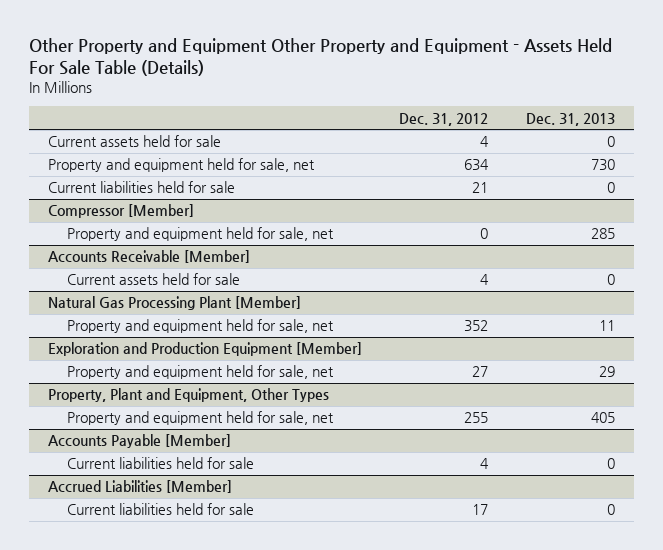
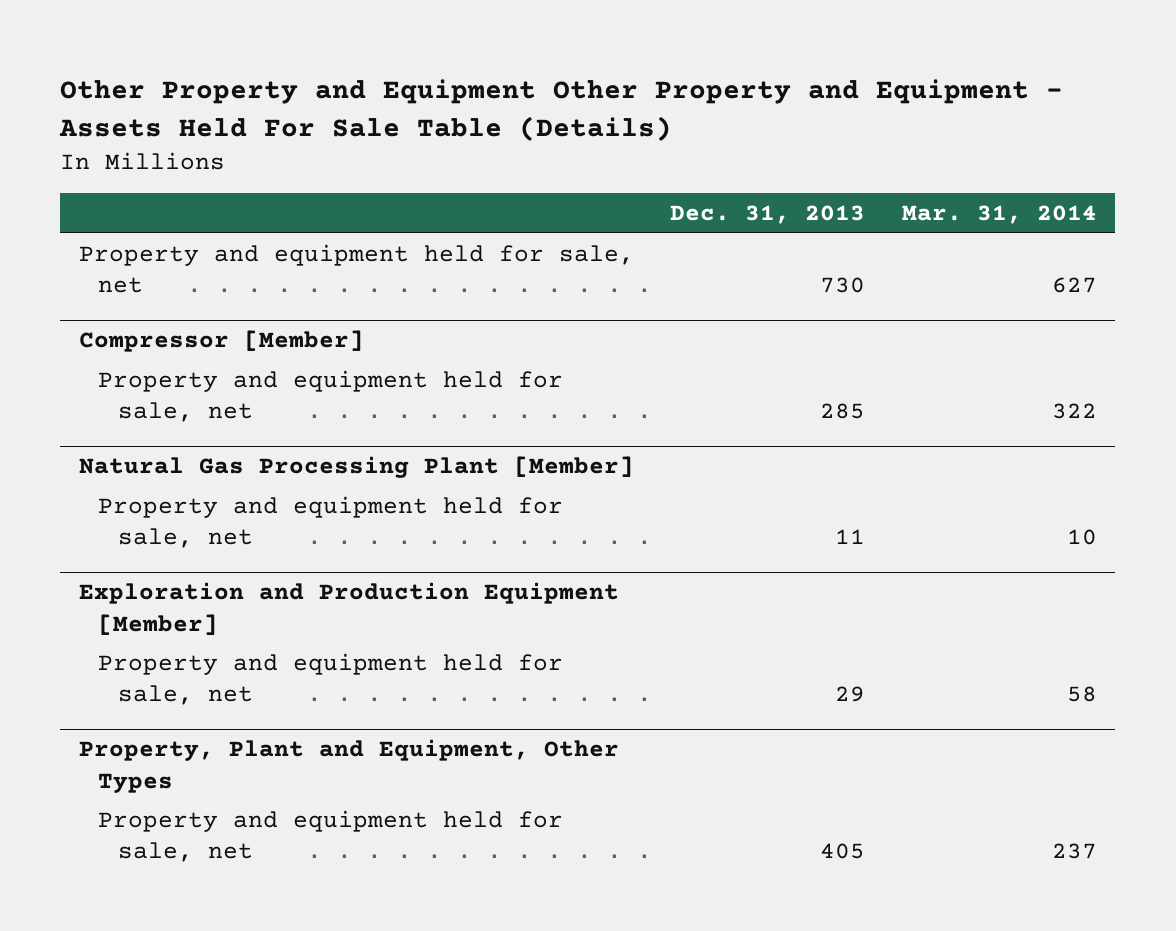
[399,112,489,126] Dec. 31, 2012 -> none
none -> [901,205,1097,225] Mar. 31, 2014
[47,135,221,148] Current assets held for sale -> none
[47,181,235,194] Current liabilities held for sale -> none
[47,250,250,264] Accounts Receivable [Member] -> none
[67,273,241,286] Current assets held for sale -> none
[47,434,231,449] Accounts Payable [Member] -> none
[67,457,255,470] Current liabilities held for sale -> none
[47,480,232,494] Accrued Liabilities [Member] -> none
[67,503,255,516] Current liabilities held for sale -> none

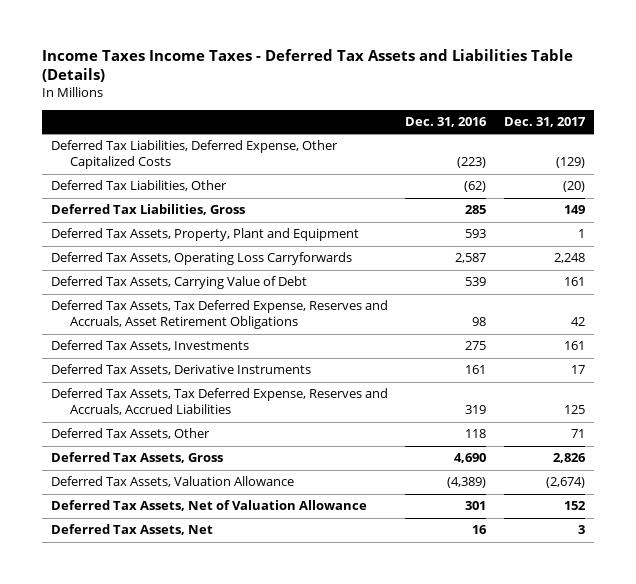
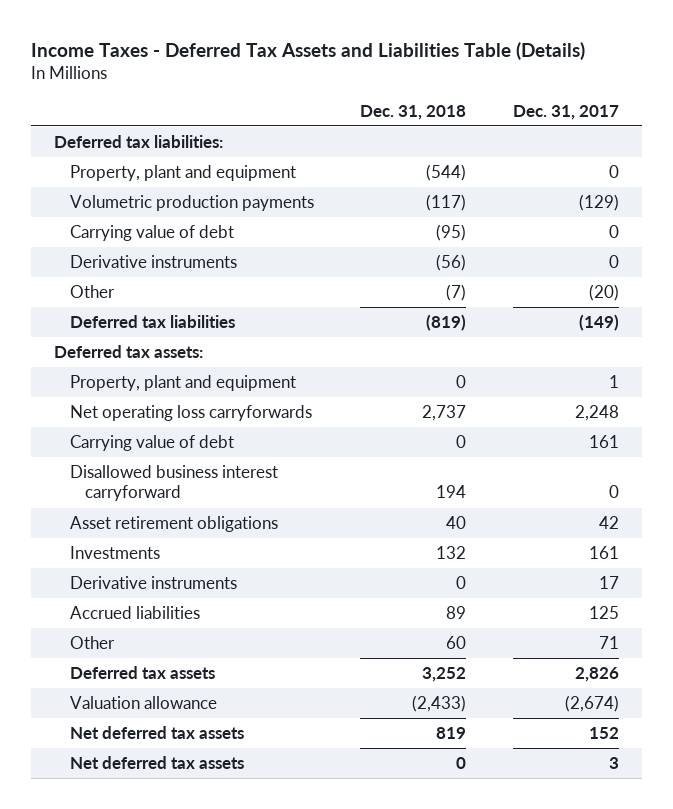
[41,49,573,83] Income Taxes Income Taxes - Deferred Tax Assets and Liabilities Table (Details) -> [30,41,585,60] Income Taxes - Deferred Tax Assets and Liabilities Table (Details)
[405,116,488,127] Dec. 31, 2016 -> none
none -> [360,104,467,120] Dec. 31, 2018
none -> [54,135,224,149] Deferred tax liabilities:
none -> [69,165,296,182] Property, plant and equipment
[50,140,338,170] Deferred Tax Liabilities, Deferred Expense, Other Capitalized Costs -> [69,195,314,212] Volumetric production payments
none -> [69,225,234,242] Carrying value of debt
none -> [69,255,237,269] Derivative instruments
[50,180,227,192] Deferred Tax Liabilities, Other -> [69,285,115,299] Other
[50,204,245,216] Deferred Tax Liabilities, Gross -> [69,315,235,329] Deferred tax liabilities
[564,205,586,215] 149 -> [578,314,619,332] (149)
none -> [54,345,204,359] Deferred tax assets:
[50,228,359,242] Deferred Tax Assets, Property, Plant and Equipment -> [69,375,296,392] Property, plant and equipment
[50,252,352,266] Deferred Tax Assets, Operating Loss Carryforwards -> [69,405,312,422] Net operating loss carryforwards
[50,276,307,290] Deferred Tax Assets, Carrying Value of Debt -> [69,435,234,452] Carrying value of debt
none -> [69,465,278,502] Disallowed business interest carryforward
[50,300,388,330] Deferred Tax Assets, Tax Deferred Expense, Reserves and Accruals, Asset Retirement Obligations -> [69,516,278,533] Asset retirement obligations
[50,340,249,352] Deferred Tax Assets, Investments -> [69,546,160,560] Investments
[50,364,311,376] Deferred Tax Assets, Derivative Instruments -> [69,576,237,590] Derivative instruments
[50,388,388,416] Deferred Tax Assets, Tax Deferred Expense, Reserves and Accruals, Accrued Liabilities -> [69,606,200,620] Accrued liabilities
[50,428,210,440] Deferred Tax Assets, Other -> [69,636,115,650] Other
[50,452,223,464] Deferred Tax Assets, Gross -> [69,666,215,680] Deferred tax assets
[50,476,294,488] Deferred Tax Assets, Valuation Allowance -> [69,696,217,710] Valuation allowance
[50,500,367,512] Deferred Tax Assets, Net of Valuation Allowance -> [69,726,244,740] Net deferred tax assets
[50,524,213,536] Deferred Tax Assets, Net -> [69,756,244,770] Net deferred tax assets

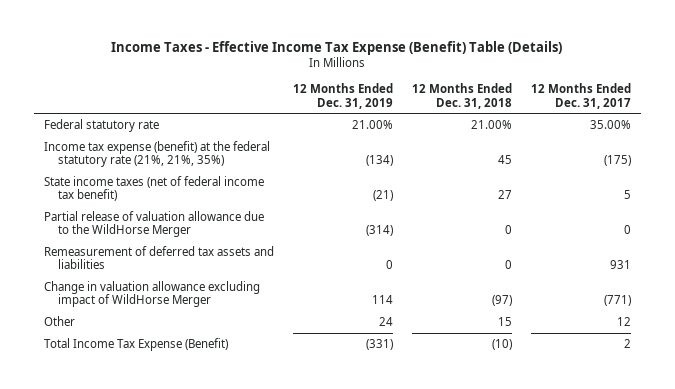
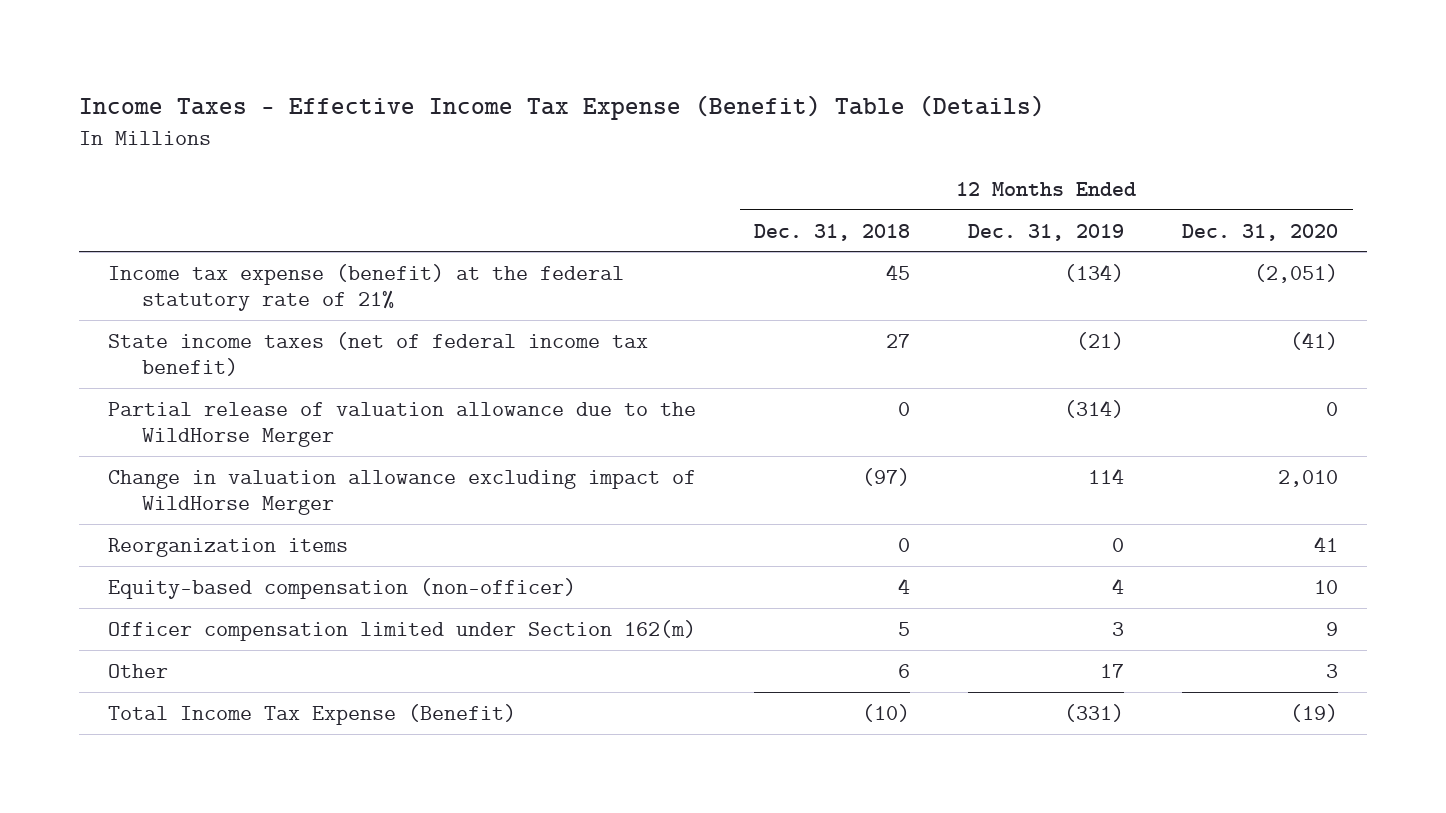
[531,83,632,109] 12 Months Ended Dec. 31, 2017 -> none
none -> [1182,223,1339,241] Dec. 31, 2020
[43,118,159,132] Federal statutory rate -> none
[43,140,270,168] Income tax expense (benefit) at the federal statutory rate (21%, 21%, 35%) -> [108,263,625,312] Income tax expense (benefit) at the federal statutory rate of 21%
[43,245,274,270] Remeasurement of deferred tax assets and liabilities -> none
none -> [108,537,349,557] Reorganization items
none -> [108,577,577,599] Equity-based compensation (non-officer)
none -> [108,619,697,641] Officer compensation limited under Section 162(m)
[378,316,393,326] 24 -> [1100,663,1125,678] 17
[498,316,513,326] 15 -> [898,663,911,678] 6

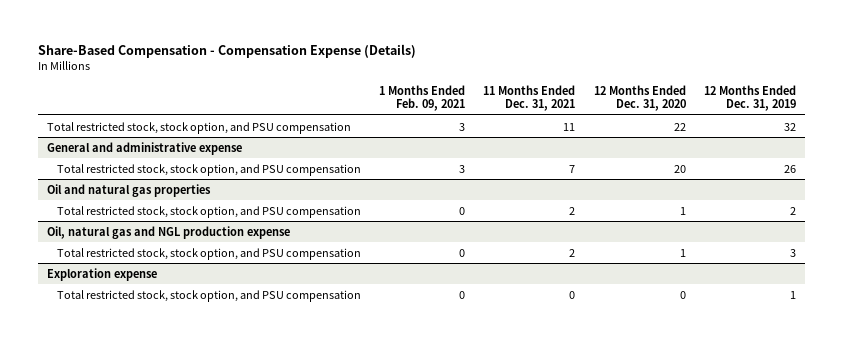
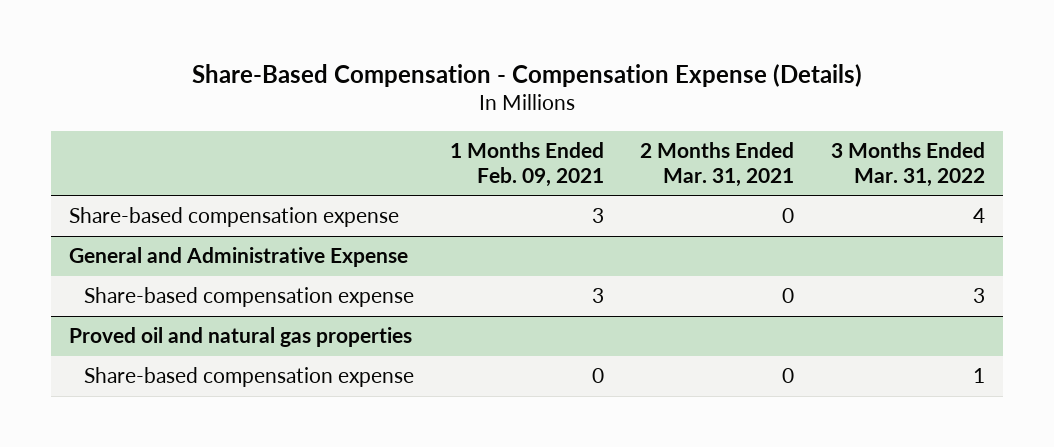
[483,85,576,112] 11 Months Ended Dec. 31, 2021 -> none
[593,85,686,112] 12 Months Ended Dec. 31, 2020 -> none
[703,85,796,112] 12 Months Ended Dec. 31, 2019 -> none
none -> [640,142,795,187] 2 Months Ended Mar. 31, 2021
none -> [830,142,985,187] 3 Months Ended Mar. 31, 2022
[46,225,290,239] Oil, natural gas and NGL production expense -> none
[57,247,362,260] Total restricted stock, stock option, and PSU compensation -> none
[46,267,157,281] Exploration expense -> none
[57,289,362,302] Total restricted stock, stock option, and PSU compensation -> none
[46,121,351,134] Total restricted stock, stock option, and PSU compensation -> [68,207,399,228] Share-based compensation expense
[46,141,242,155] General and administrative expense -> [68,247,408,268] General and Administrative Expense
[57,163,362,176] Total restricted stock, stock option, and PSU compensation -> [83,287,414,308] Share-based compensation expense
[46,183,211,197] Oil and natural gas properties -> [68,327,412,348] Proved oil and natural gas properties
[57,205,362,218] Total restricted stock, stock option, and PSU compensation -> [83,367,414,388] Share-based compensation expense

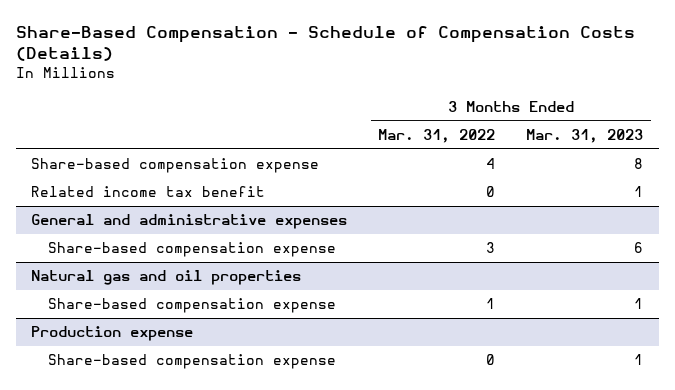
[191,63,862,87] Share-Based Compensation - Compensation Expense (Details) -> [15,25,635,62] Share-Based Compensation - Schedule of Compensation Costs (Details)
[450,142,605,187] 1 Months Ended Feb. 09, 2021 -> none
[640,142,795,187] 2 Months Ended Mar. 31, 2021 -> none
none -> [526,128,644,143] Mar. 31, 2023
none -> [31,186,266,198] Related income tax benefit
[68,247,408,268] General and Administrative Expense -> [31,214,348,230] General and administrative expenses
[68,327,412,348] Proved oil and natural gas properties -> [31,270,302,286] Natural gas and oil properties
none -> [31,326,194,342] Production expense
none -> [48,354,337,370] Share-based compensation expense

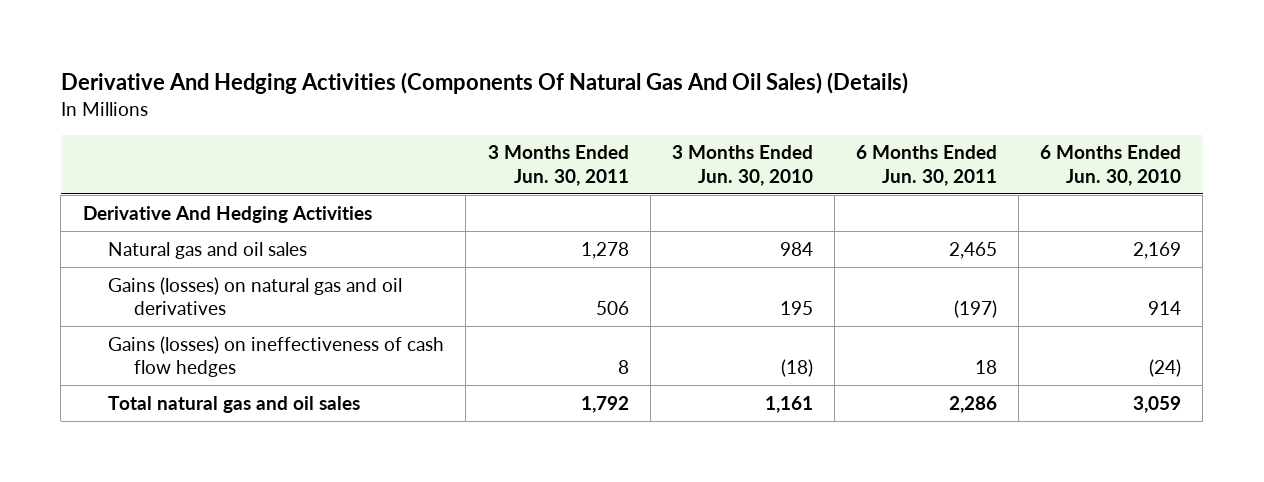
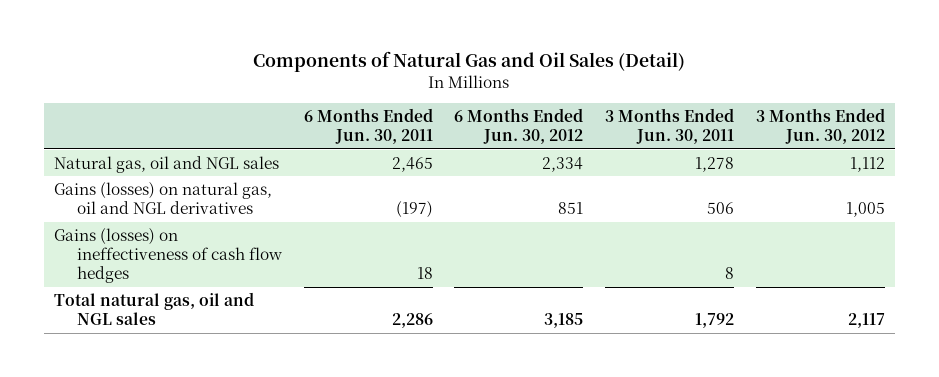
[60,72,908,95] Derivative And Hedging Activities (Components Of Natural Gas And Oil Sales) (Details) -> [253,51,686,73] Components of Natural Gas and Oil Sales (Detail)
[671,145,813,186] 3 Months Ended Jun. 30, 2010 -> none
[1040,145,1182,186] 6 Months Ended Jun. 30, 2010 -> none
none -> [454,108,584,145] 6 Months Ended Jun. 30, 2012
none -> [755,108,885,145] 3 Months Ended Jun. 30, 2012
[82,205,372,223] Derivative And Hedging Activities -> none
[108,241,308,259] Natural gas and oil sales -> [54,155,280,173] Natural gas, oil and NGL sales
[108,276,403,316] Gains (losses) on natural gas and oil derivatives -> [54,181,273,215] Gains (losses) on natural gas, oil and NGL derivatives
[108,395,361,413] Total natural gas and oil sales -> [54,291,255,326] Total natural gas, oil and NGL sales

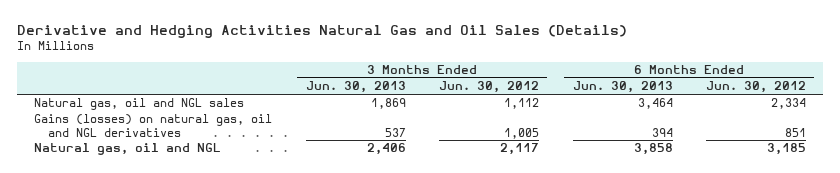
[253,51,686,73] Components of Natural Gas and Oil Sales (Detail) -> [17,24,628,38] Derivative and Hedging Activities Natural Gas and Oil Sales (Details)
[303,108,433,145] 6 Months Ended Jun. 30, 2011 -> none
[604,108,734,145] 3 Months Ended Jun. 30, 2011 -> none
none -> [305,81,406,94] Jun. 30, 2013
none -> [572,81,673,94] Jun. 30, 2013
[54,227,282,284] Gains (losses) on ineffectiveness of cash flow hedges -> none
[54,291,255,326] Total natural gas, oil and NGL sales -> [34,143,222,156] Natural gas, oil and NGL

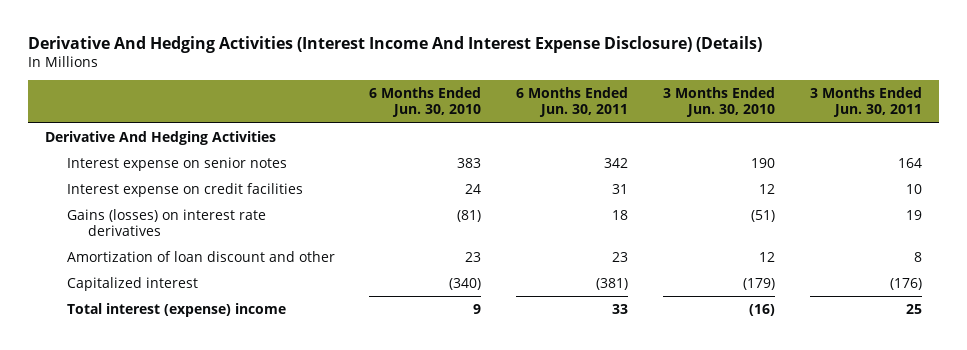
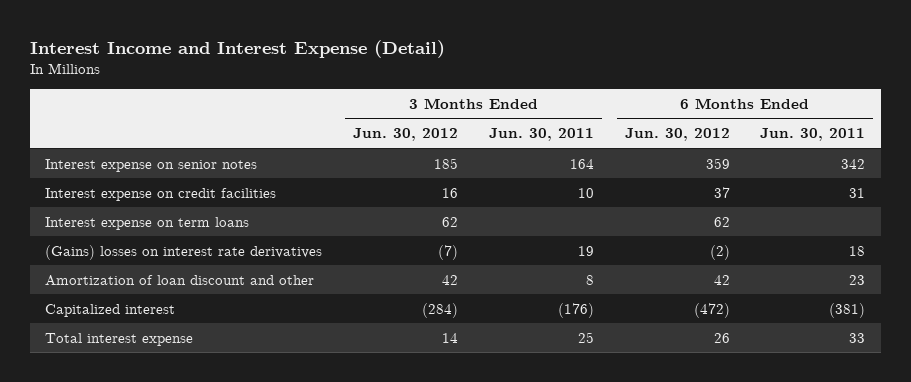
[27,35,762,53] Derivative And Hedging Activities (Interest Income And Interest Expense Disclosure) (Details) -> [29,39,445,58] Interest Income and Interest Expense (Detail)
[369,87,482,118] 6 Months Ended Jun. 30, 2010 -> none
[662,87,775,118] 3 Months Ended Jun. 30, 2010 -> none
none -> [353,128,459,142] Jun. 30, 2012
none -> [624,128,730,142] Jun. 30, 2012
[45,130,277,145] Derivative And Hedging Activities -> none
none -> [45,216,250,230] Interest expense on term loans
[66,208,266,237] Gains (losses) on interest rate derivatives -> [45,244,323,260] (Gains) losses on interest rate derivatives
[66,302,286,317] Total interest (expense) income -> [45,332,194,346] Total interest expense

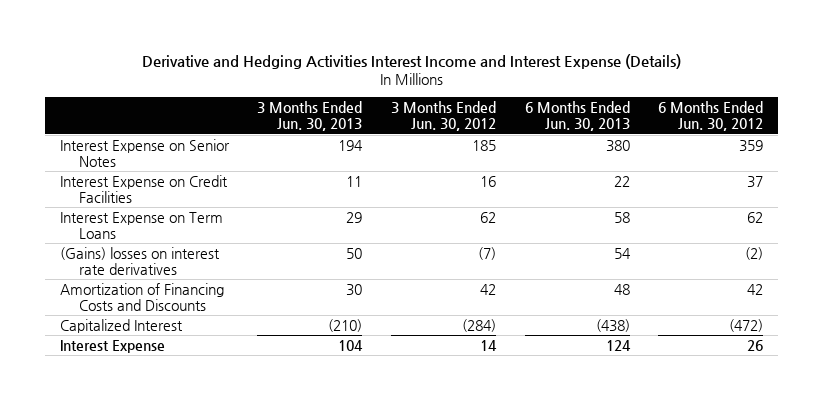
[29,39,445,58] Interest Income and Interest Expense (Detail) -> [141,53,681,69] Derivative and Hedging Activities Interest Income and Interest Expense (Details)
[488,128,594,142] Jun. 30, 2011 -> none
[760,128,866,142] Jun. 30, 2011 -> none
none -> [257,100,363,132] 3 Months Ended Jun. 30, 2013
none -> [524,100,630,132] 6 Months Ended Jun. 30, 2013
[45,158,258,172] Interest expense on senior notes -> [59,138,230,167] Interest Expense on Senior Notes
[45,187,277,201] Interest expense on credit facilities -> [59,174,228,203] Interest Expense on Credit Facilities
[45,216,250,230] Interest expense on term loans -> [59,211,223,239] Interest Expense on Term Loans
[45,274,315,286] Amortization of loan discount and other -> [59,282,224,311] Amortization of Financing Costs and Discounts
[45,303,176,317] Capitalized interest -> [59,318,183,333] Capitalized Interest
[45,332,194,346] Total interest expense -> [59,339,165,353] Interest Expense

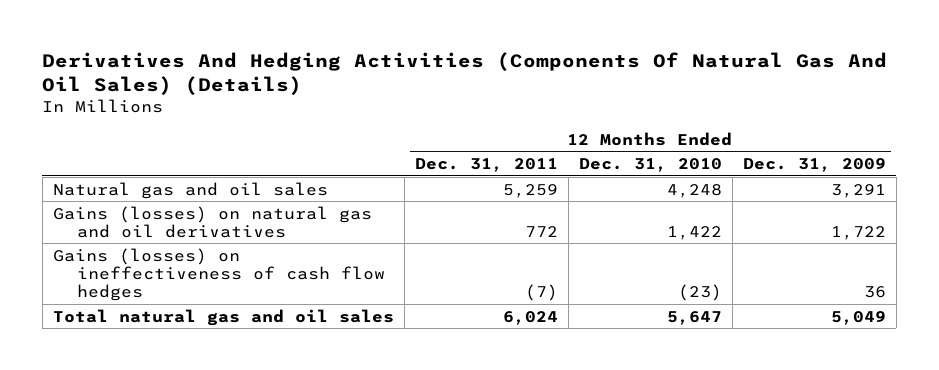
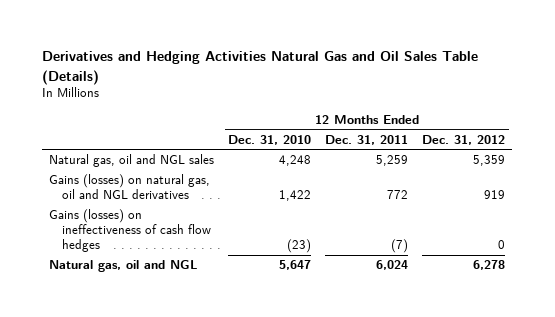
[42,51,888,95] Derivatives And Hedging Activities (Components Of Natural Gas And Oil Sales) (Details) -> [42,51,479,85] Derivatives and Hedging Activities Natural Gas and Oil Sales Table (Details)
[742,158,886,173] Dec. 31, 2009 -> none
none -> [422,134,506,145] Dec. 31, 2012
[52,181,328,199] Natural gas and oil sales -> [49,154,215,168] Natural gas, oil and NGL sales
[52,205,372,238] Gains (losses) on natural gas and oil derivatives -> [49,174,211,200] Gains (losses) on natural gas, oil and NGL derivatives
[52,308,394,326] Total natural gas and oil sales -> [49,260,199,273] Natural gas, oil and NGL

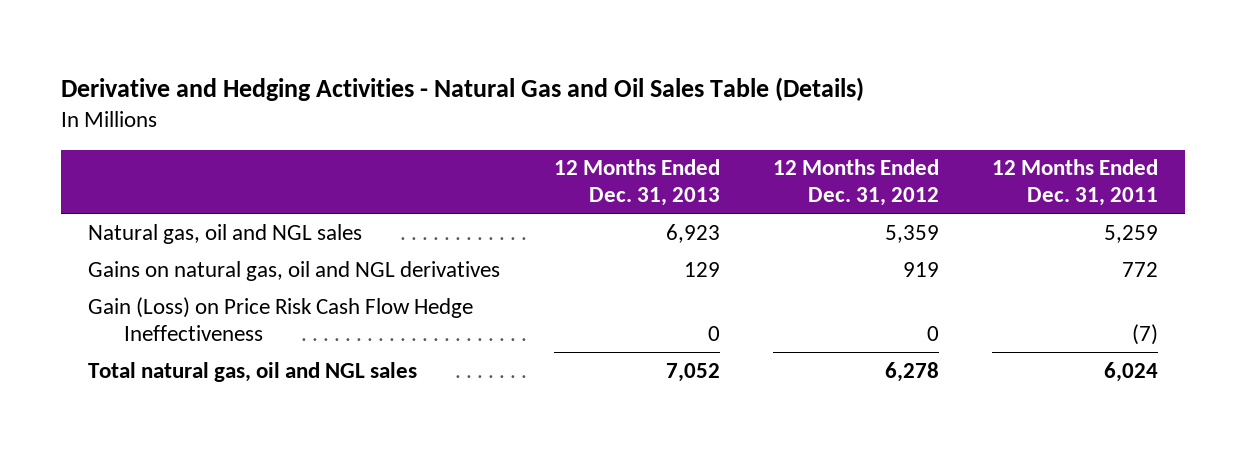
[42,51,479,85] Derivatives and Hedging Activities Natural Gas and Oil Sales Table (Details) -> [61,76,865,101] Derivative and Hedging Activities - Natural Gas and Oil Sales Table (Details)
[228,134,312,145] Dec. 31, 2010 -> none
none -> [553,159,720,207] 12 Months Ended Dec. 31, 2013
[49,174,211,200] Gains (losses) on natural gas, oil and NGL derivatives -> [88,260,501,281] Gains on natural gas, oil and NGL derivatives
[49,209,212,253] Gains (losses) on ineffectiveness of cash flow hedges -> [88,296,474,341] Gain (Loss) on Price Risk Cash Flow Hedge Ineffectiveness
[49,260,199,273] Natural gas, oil and NGL -> [88,361,418,382] Total natural gas, oil and NGL sales

